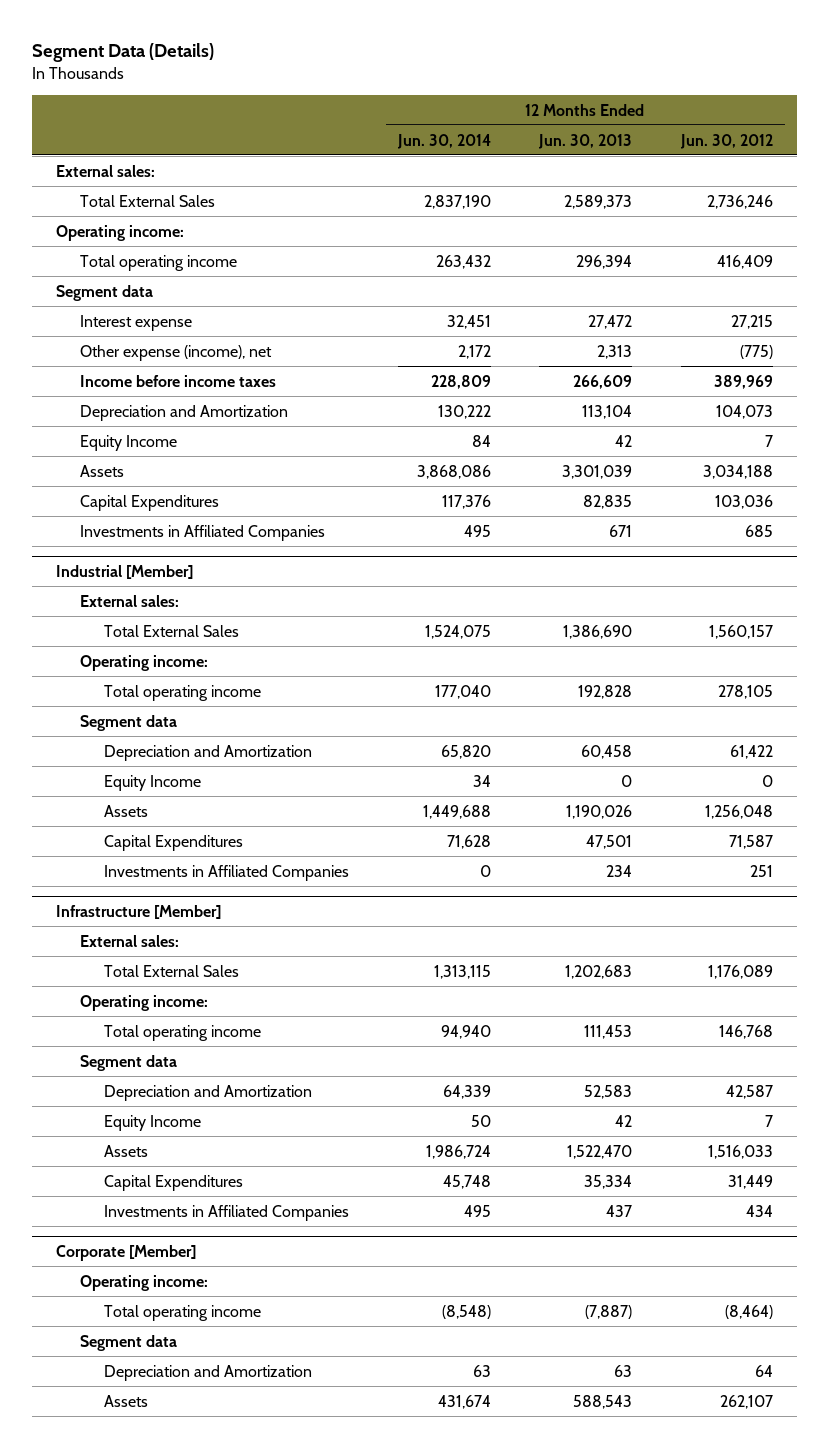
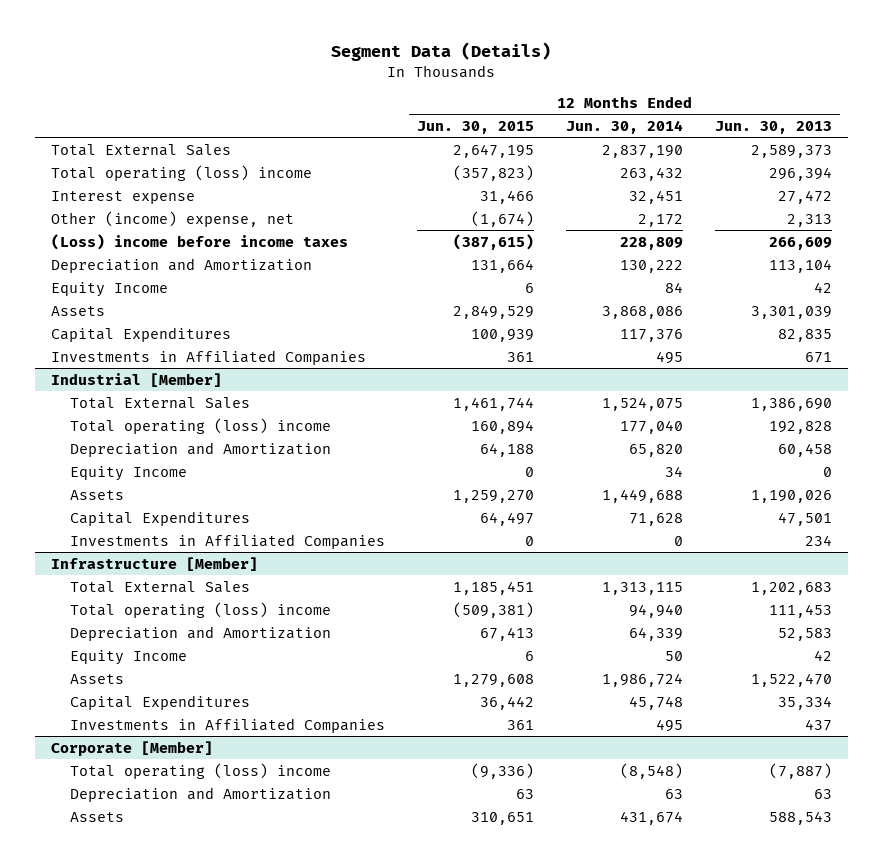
[679,133,773,149] Jun. 30, 2012 -> none
none -> [417,120,535,134] Jun. 30, 2015
[55,164,155,177] External sales: -> none
[55,224,184,241] Operating income: -> none
[55,284,153,301] Segment data -> none
[80,254,238,271] Total operating income -> [50,164,312,181] Total operating (loss) income
[80,344,273,361] Other expense (income), net -> [50,210,294,227] Other (income) expense, net
[80,374,277,387] Income before income taxes -> [50,233,348,250] (Loss) income before income taxes
[80,594,180,607] External sales: -> none
[80,654,209,671] Operating income: -> none
[80,714,178,731] Segment data -> none
[104,684,262,701] Total operating income -> [70,417,332,434] Total operating (loss) income
[80,934,180,947] External sales: -> none
[80,994,209,1011] Operating income: -> none
[80,1054,178,1071] Segment data -> none
[104,1024,262,1041] Total operating income -> [70,601,332,618] Total operating (loss) income
[80,1274,209,1291] Operating income: -> none
[80,1334,178,1351] Segment data -> none
[104,1304,262,1321] Total operating income -> [70,762,332,779] Total operating (loss) income

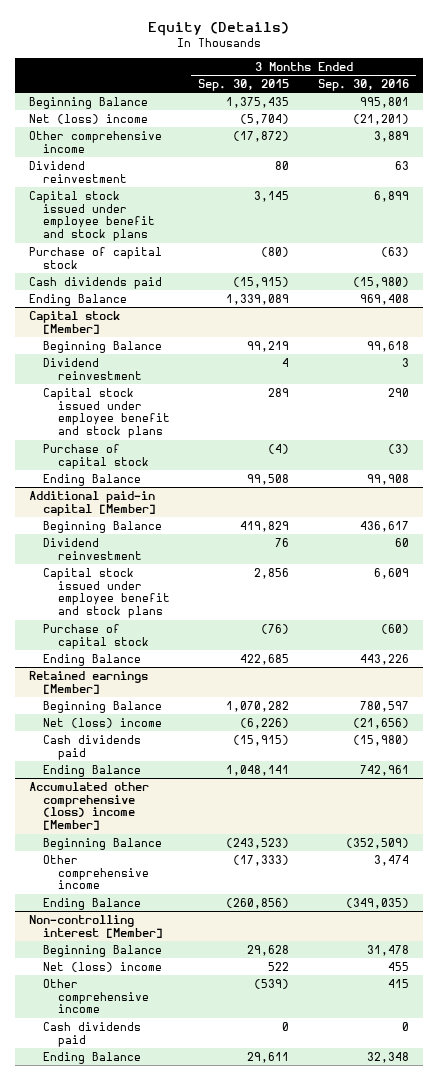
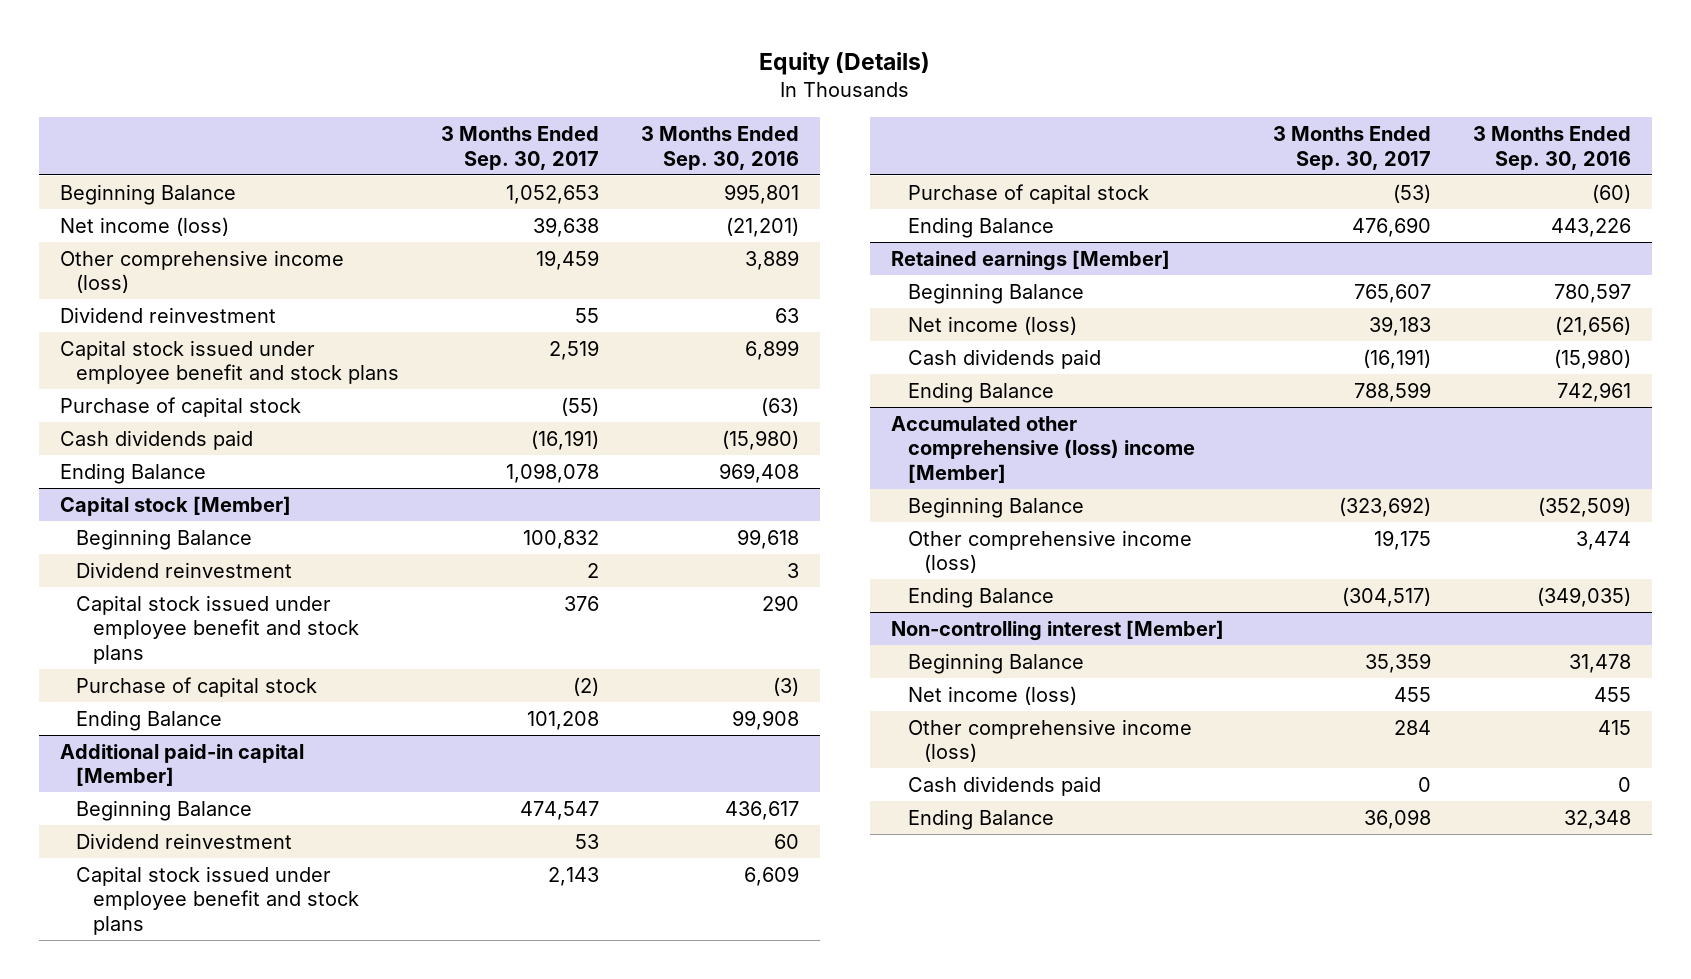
[198,79,290,92] Sep. 30, 2015 -> none
none -> [441,126,600,170] 3 Months Ended Sep. 30, 2017
[29,113,149,124] Net (loss) income -> [60,216,230,236] Net income (loss)
[29,130,163,153] Other comprehensive income -> [60,249,345,294] Other comprehensive income (loss)
[43,717,163,728] Net (loss) income -> [907,315,1077,335] Net income (loss)
[43,854,149,890] Other comprehensive income -> [907,529,1192,574] Other comprehensive income (loss)
[43,961,163,972] Net (loss) income -> [907,685,1077,705] Net income (loss)
[43,978,149,1014] Other comprehensive income -> [907,718,1192,763] Other comprehensive income (loss)

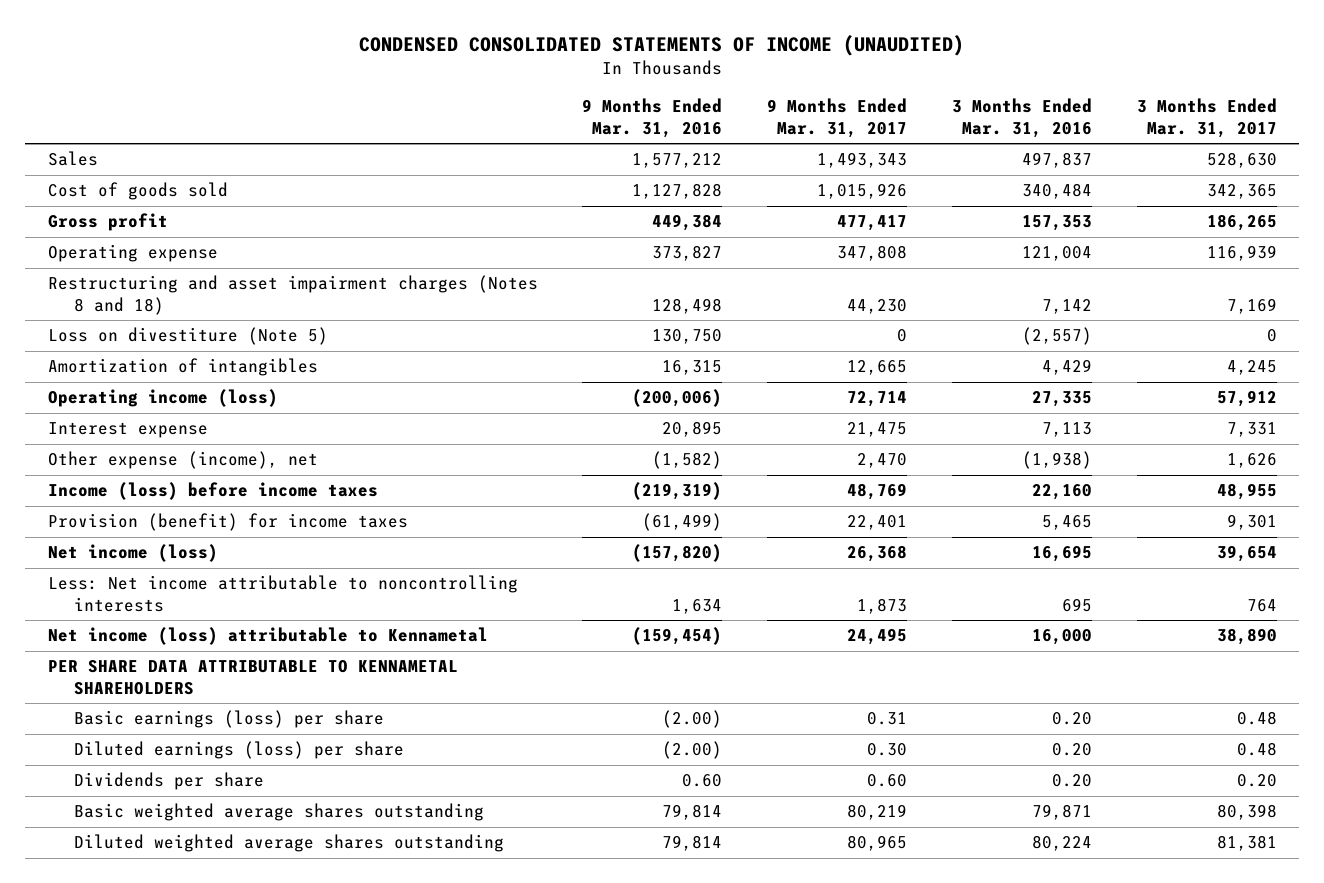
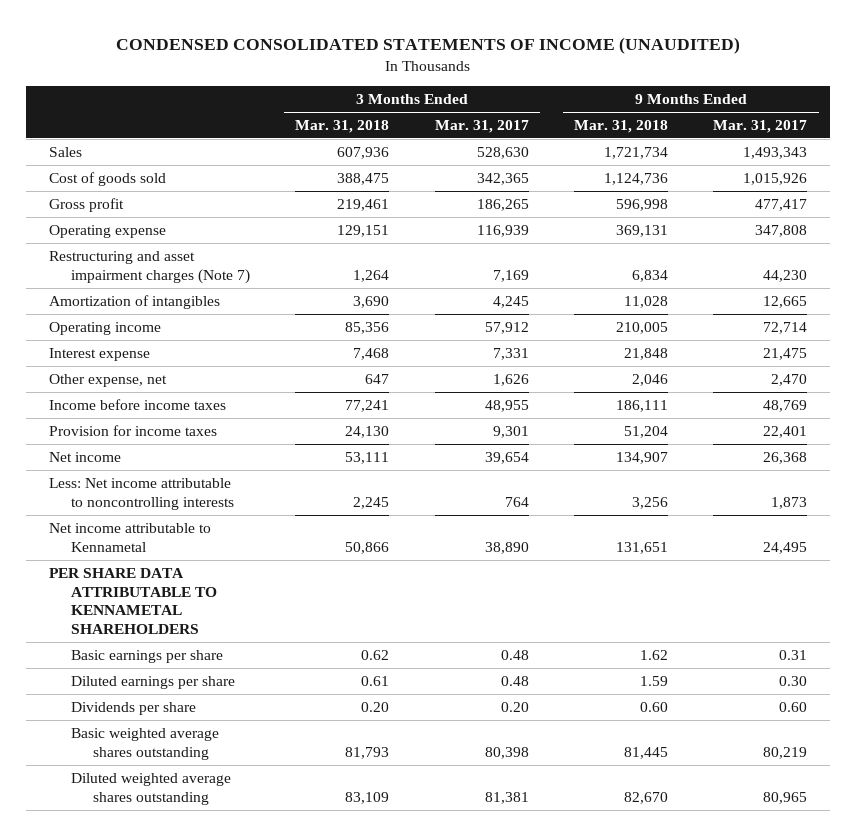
[582,98,723,138] 9 Months Ended Mar. 31, 2016 -> none
[952,98,1093,138] 3 Months Ended Mar. 31, 2016 -> none
none -> [295,120,390,134] Mar. 31, 2018
none -> [574,120,669,134] Mar. 31, 2018
[47,327,328,346] Loss on divestiture (Note 5) -> none
[47,275,538,315] Restructuring and asset impairment charges (Notes 8 and 18) -> [48,250,250,284] Restructuring and asset impairment charges (Note 7)
[47,389,278,408] Operating income (loss) -> [48,321,161,335] Operating income
[47,451,318,470] Other expense (income), net -> [48,373,167,387] Other expense, net
[47,482,378,501] Income (loss) before income taxes -> [48,398,226,410] Income before income taxes
[47,513,408,532] Provision (benefit) for income taxes -> [48,424,217,436] Provision for income taxes
[47,544,218,563] Net income (loss) -> [48,451,121,462] Net income
[47,627,488,646] Net income (loss) attributable to Kennametal -> [48,522,211,552] Net income attributable to Kennametal
[74,710,385,729] Basic earnings (loss) per share -> [70,649,223,663] Basic earnings per share
[74,741,405,760] Diluted earnings (loss) per share -> [70,675,235,689] Diluted earnings per share

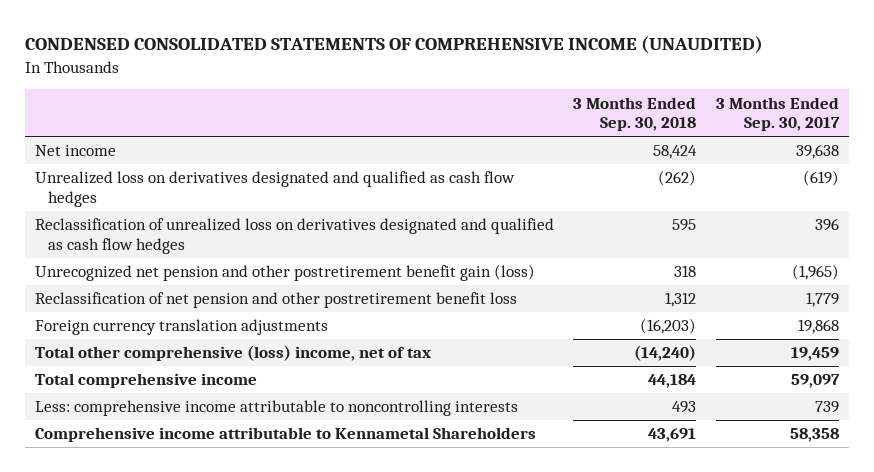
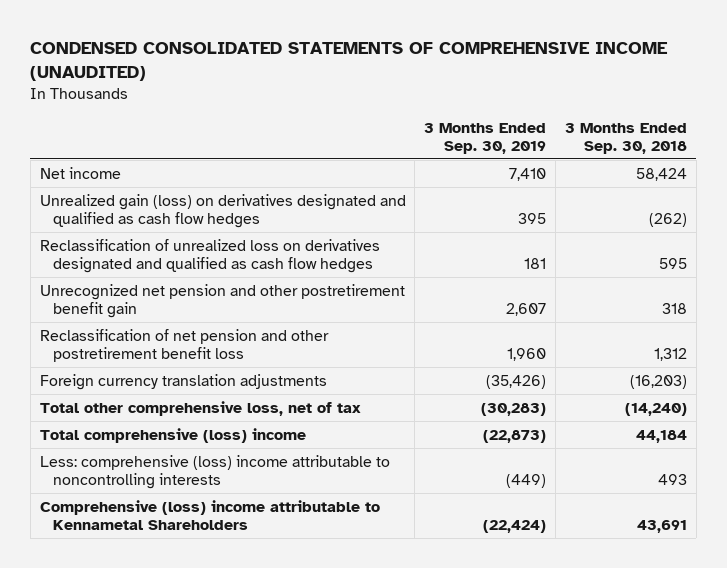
[716,96,841,132] 3 Months Ended Sep. 30, 2017 -> none
none -> [424,122,547,154] 3 Months Ended Sep. 30, 2019
[34,171,515,208] Unrealized loss on derivatives designated and qualified as cash flow hedges -> [39,193,406,228] Unrealized gain (loss) on derivatives designated and qualified as cash flow hedges
[34,264,535,282] Unrecognized net pension and other postretirement benefit gain (loss) -> [39,283,405,318] Unrecognized net pension and other postretirement benefit gain
[34,345,431,362] Total other comprehensive (loss) income, net of tax -> [39,400,361,416] Total other comprehensive loss, net of tax
[34,373,257,389] Total comprehensive income -> [39,427,306,443] Total comprehensive (loss) income
[34,400,518,417] Less: comprehensive income attributable to noncontrolling interests -> [39,454,390,489] Less: comprehensive (loss) income attributable to noncontrolling interests
[34,427,536,443] Comprehensive income attributable to Kennametal Shareholders -> [39,499,380,530] Comprehensive (loss) income attributable to Kennametal Shareholders

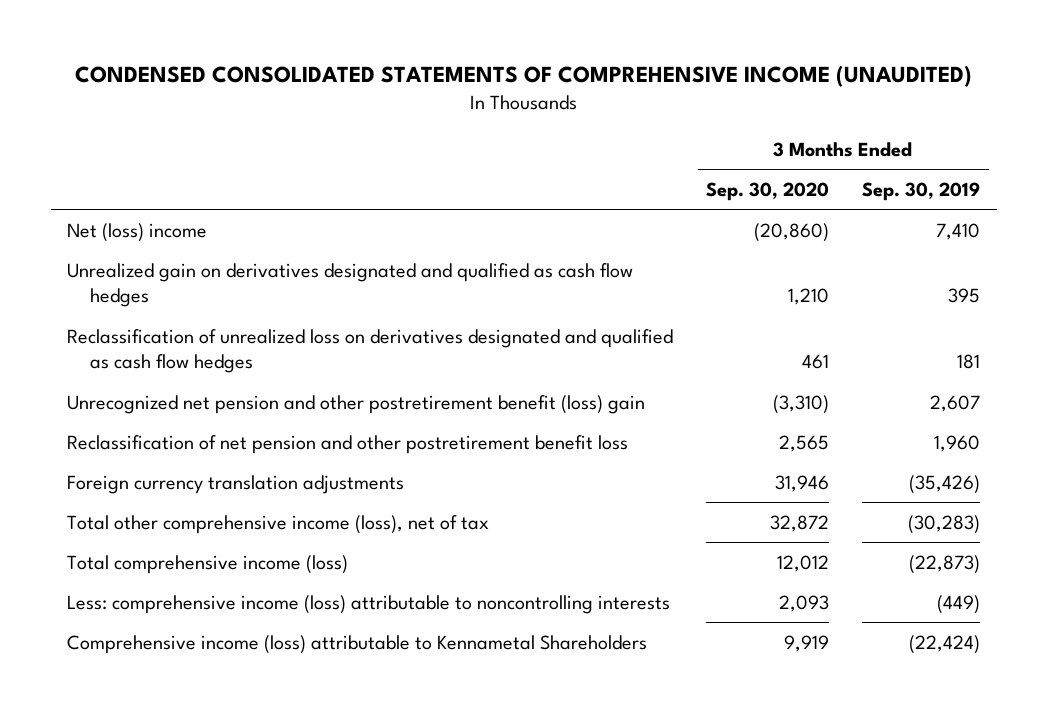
[565,122,688,154] 3 Months Ended Sep. 30, 2018 -> none
none -> [706,181,830,201] Sep. 30, 2020
[39,166,121,179] Net income -> [67,222,208,242] Net (loss) income
[39,193,406,228] Unrealized gain (loss) on derivatives designated and qualified as cash flow hedges -> [67,262,634,308] Unrealized gain on derivatives designated and qualified as cash flow hedges
[39,283,405,318] Unrecognized net pension and other postretirement benefit gain -> [67,394,646,414] Unrecognized net pension and other postretirement benefit (loss) gain
[39,400,361,416] Total other comprehensive loss, net of tax -> [67,514,490,534] Total other comprehensive income (loss), net of tax
[39,427,306,443] Total comprehensive (loss) income -> [67,554,349,574] Total comprehensive income (loss)
[39,454,390,489] Less: comprehensive (loss) income attributable to noncontrolling interests -> [67,594,671,614] Less: comprehensive income (loss) attributable to noncontrolling interests
[39,499,380,530] Comprehensive (loss) income attributable to Kennametal Shareholders -> [67,634,648,654] Comprehensive income (loss) attributable to Kennametal Shareholders

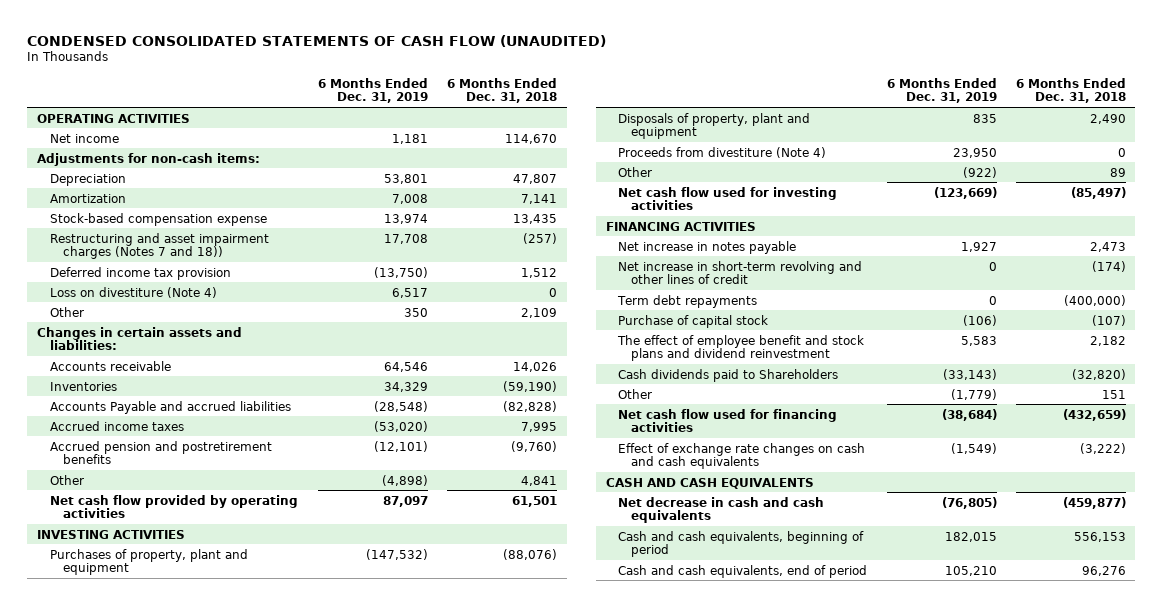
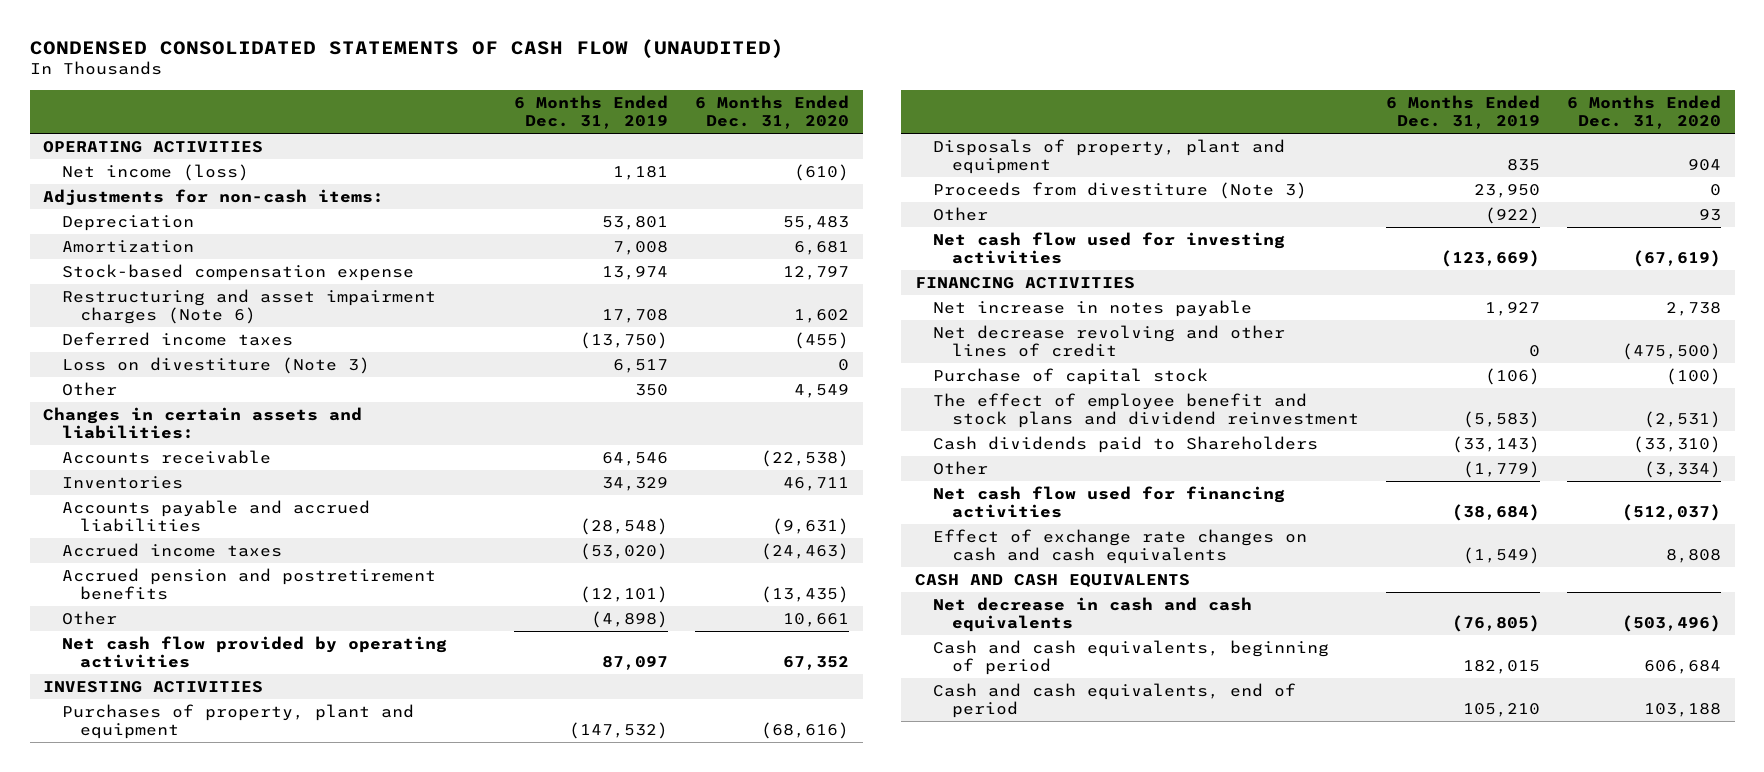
[447,77,558,104] 6 Months Ended Dec. 31, 2018 -> none
none -> [695,94,850,129] 6 Months Ended Dec. 31, 2020
[49,133,119,143] Net income -> [61,164,249,182] Net income (loss)
[49,232,269,260] Restructuring and asset impairment charges (Notes 7 and 18)) -> [61,289,436,325] Restructuring and asset impairment charges (Note 6)
[49,266,231,280] Deferred income tax provision -> [61,332,293,347] Deferred income taxes
[49,286,217,298] Loss on divestiture (Note 4) -> [61,357,370,375] Loss on divestiture (Note 3)
[49,400,291,414] Accounts Payable and accrued liabilities -> [61,500,370,533] Accounts payable and accrued liabilities
[618,146,827,158] Proceeds from divestiture (Note 4) -> [933,182,1308,200] Proceeds from divestiture (Note 3)
[617,294,758,308] Term debt repayments -> none
[618,260,863,285] Net increase in short-term revolving and other lines of credit -> [933,325,1286,358] Net decrease revolving and other lines of credit
[960,335,997,346] 5,583 -> [1463,411,1541,429] (5,583)

